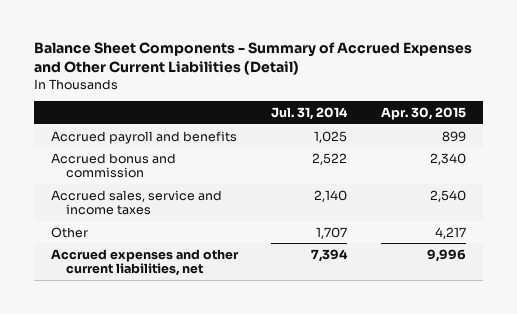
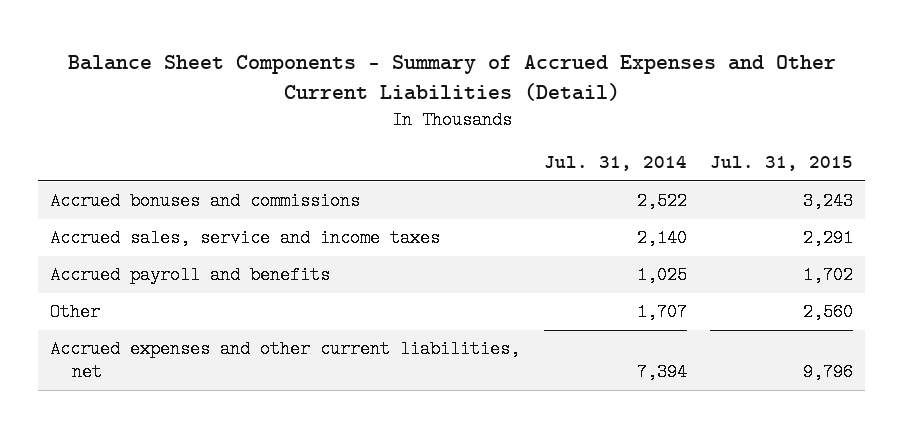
[380,106,466,120] Apr. 30, 2015 -> none
none -> [710,156,854,172] Jul. 31, 2015
[50,152,176,179] Accrued bonus and commission -> [50,192,361,211] Accrued bonuses and commissions
[50,130,237,144] Accrued payroll and benefits -> [50,266,331,285] Accrued payroll and benefits

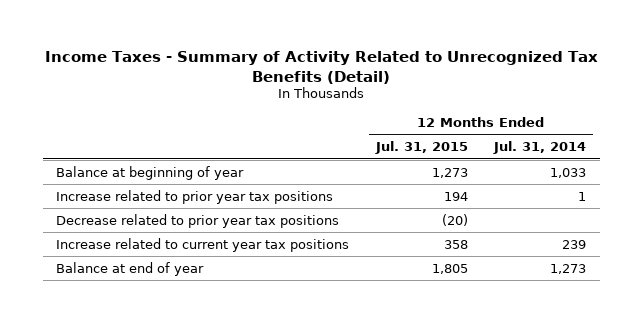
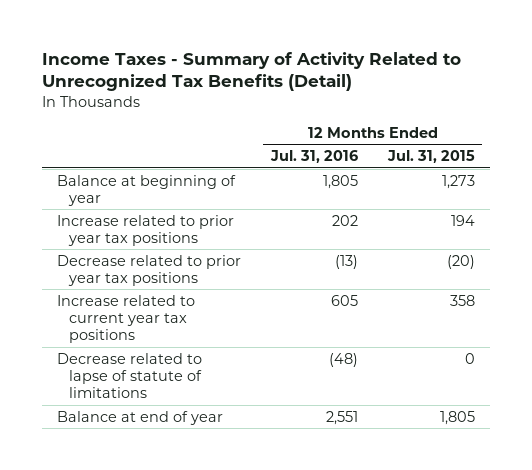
[493,141,587,155] Jul. 31, 2014 -> none
none -> [269,150,358,164] Jul. 31, 2016
none -> [56,352,202,399] Decrease related to lapse of statute of limitations

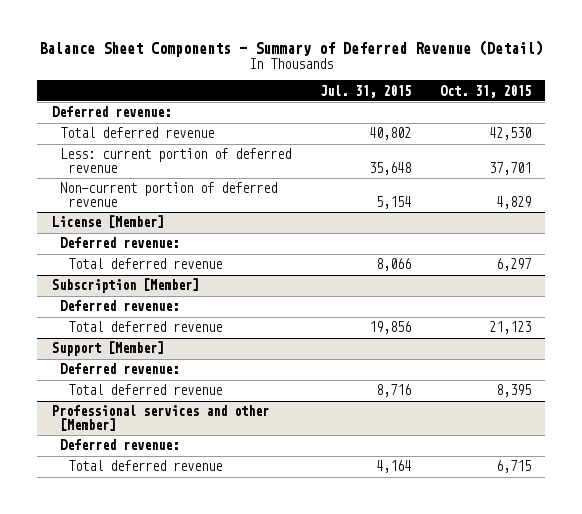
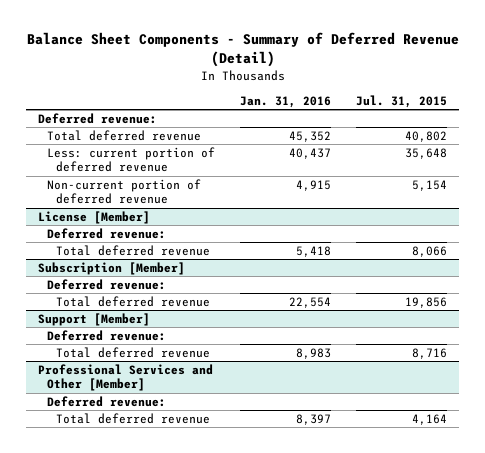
[439,84,531,98] Oct. 31, 2015 -> none
none -> [239,95,331,108] Jan. 31, 2016
[51,405,269,432] Professional services and other [Member] -> [38,363,214,392] Professional Services and Other [Member]

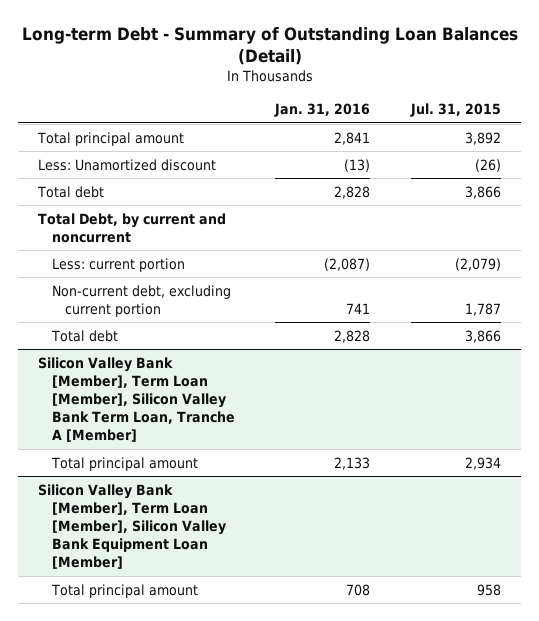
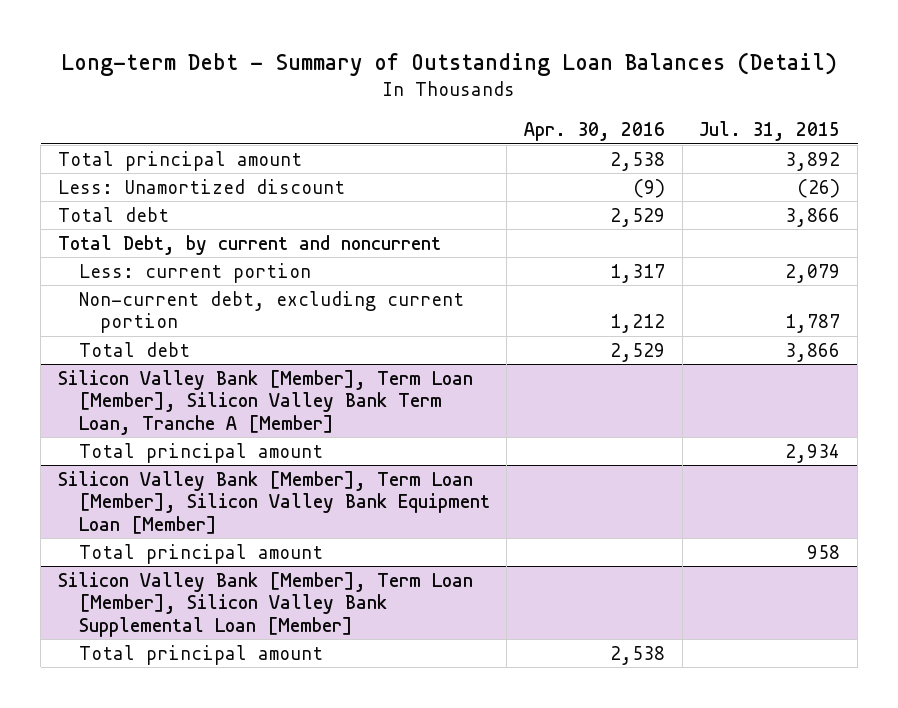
[274,103,371,118] Jan. 31, 2016 -> none
none -> [524,121,666,141] Apr. 30, 2016
[455,257,502,271] (2,079) -> [785,263,841,283] 2,079
none -> [57,571,473,637] Silicon Valley Bank [Member], Term Loan [Member], Silicon Valley Bank Supplemental Loan [Member]
none -> [78,644,323,665] Total principal amount

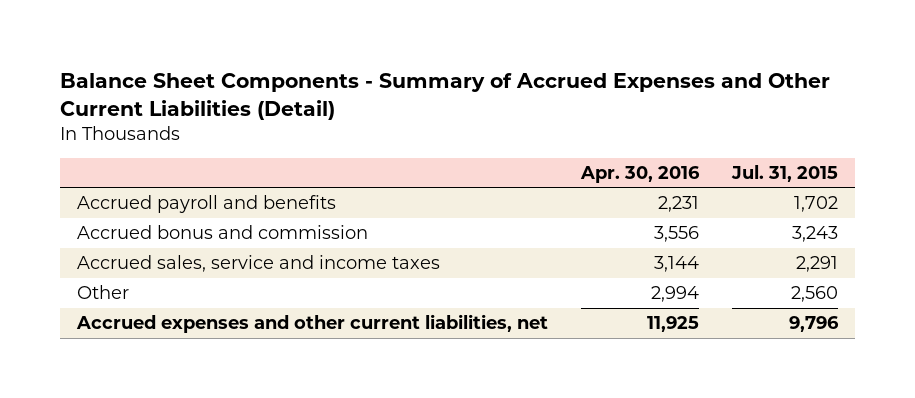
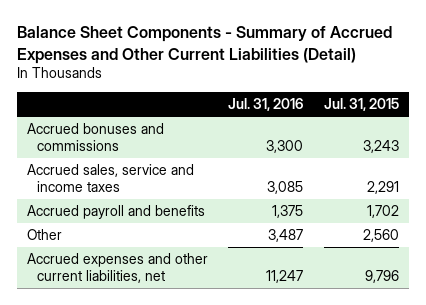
[579,165,700,183] Apr. 30, 2016 -> none
none -> [228,98,304,112] Jul. 31, 2016
[76,225,368,240] Accrued bonus and commission -> [27,122,165,152] Accrued bonuses and commissions
[76,195,336,214] Accrued payroll and benefits -> [27,204,206,219] Accrued payroll and benefits

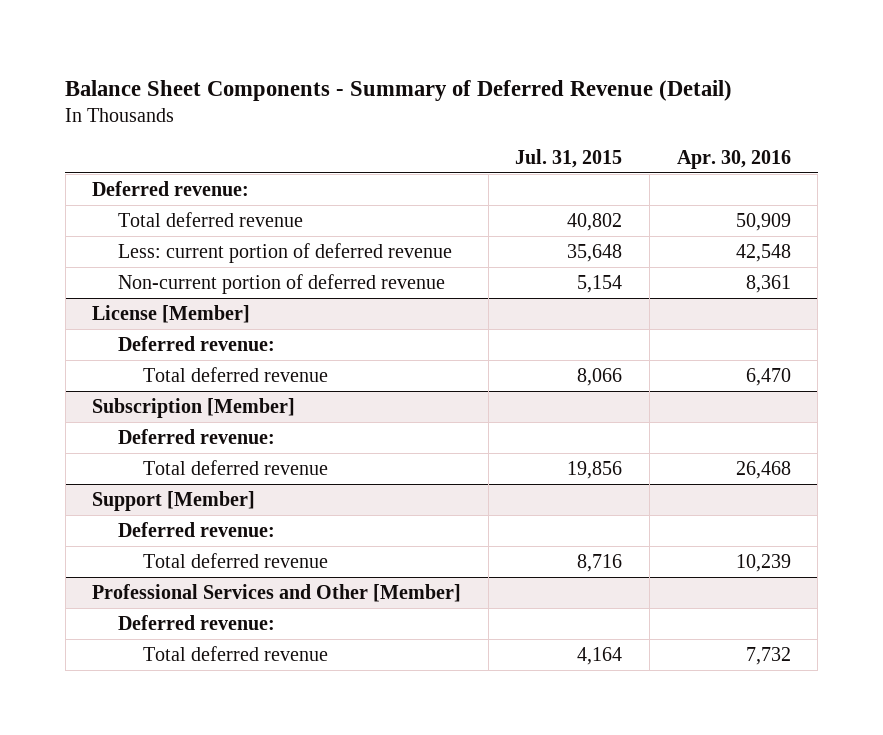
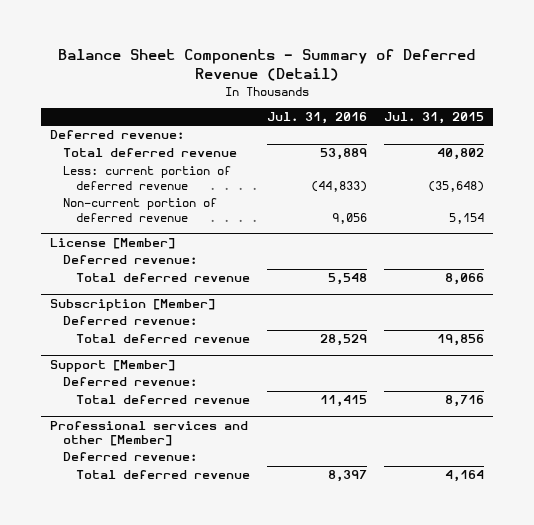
[676,150,791,170] Apr. 30, 2016 -> none
none -> [267,112,368,125] Jul. 31, 2016
[567,243,623,262] 35,648 -> [428,180,485,192] (35,648)
[92,583,462,602] Professional Services and Other [Member] -> [50,420,249,447] Professional services and other [Member]

